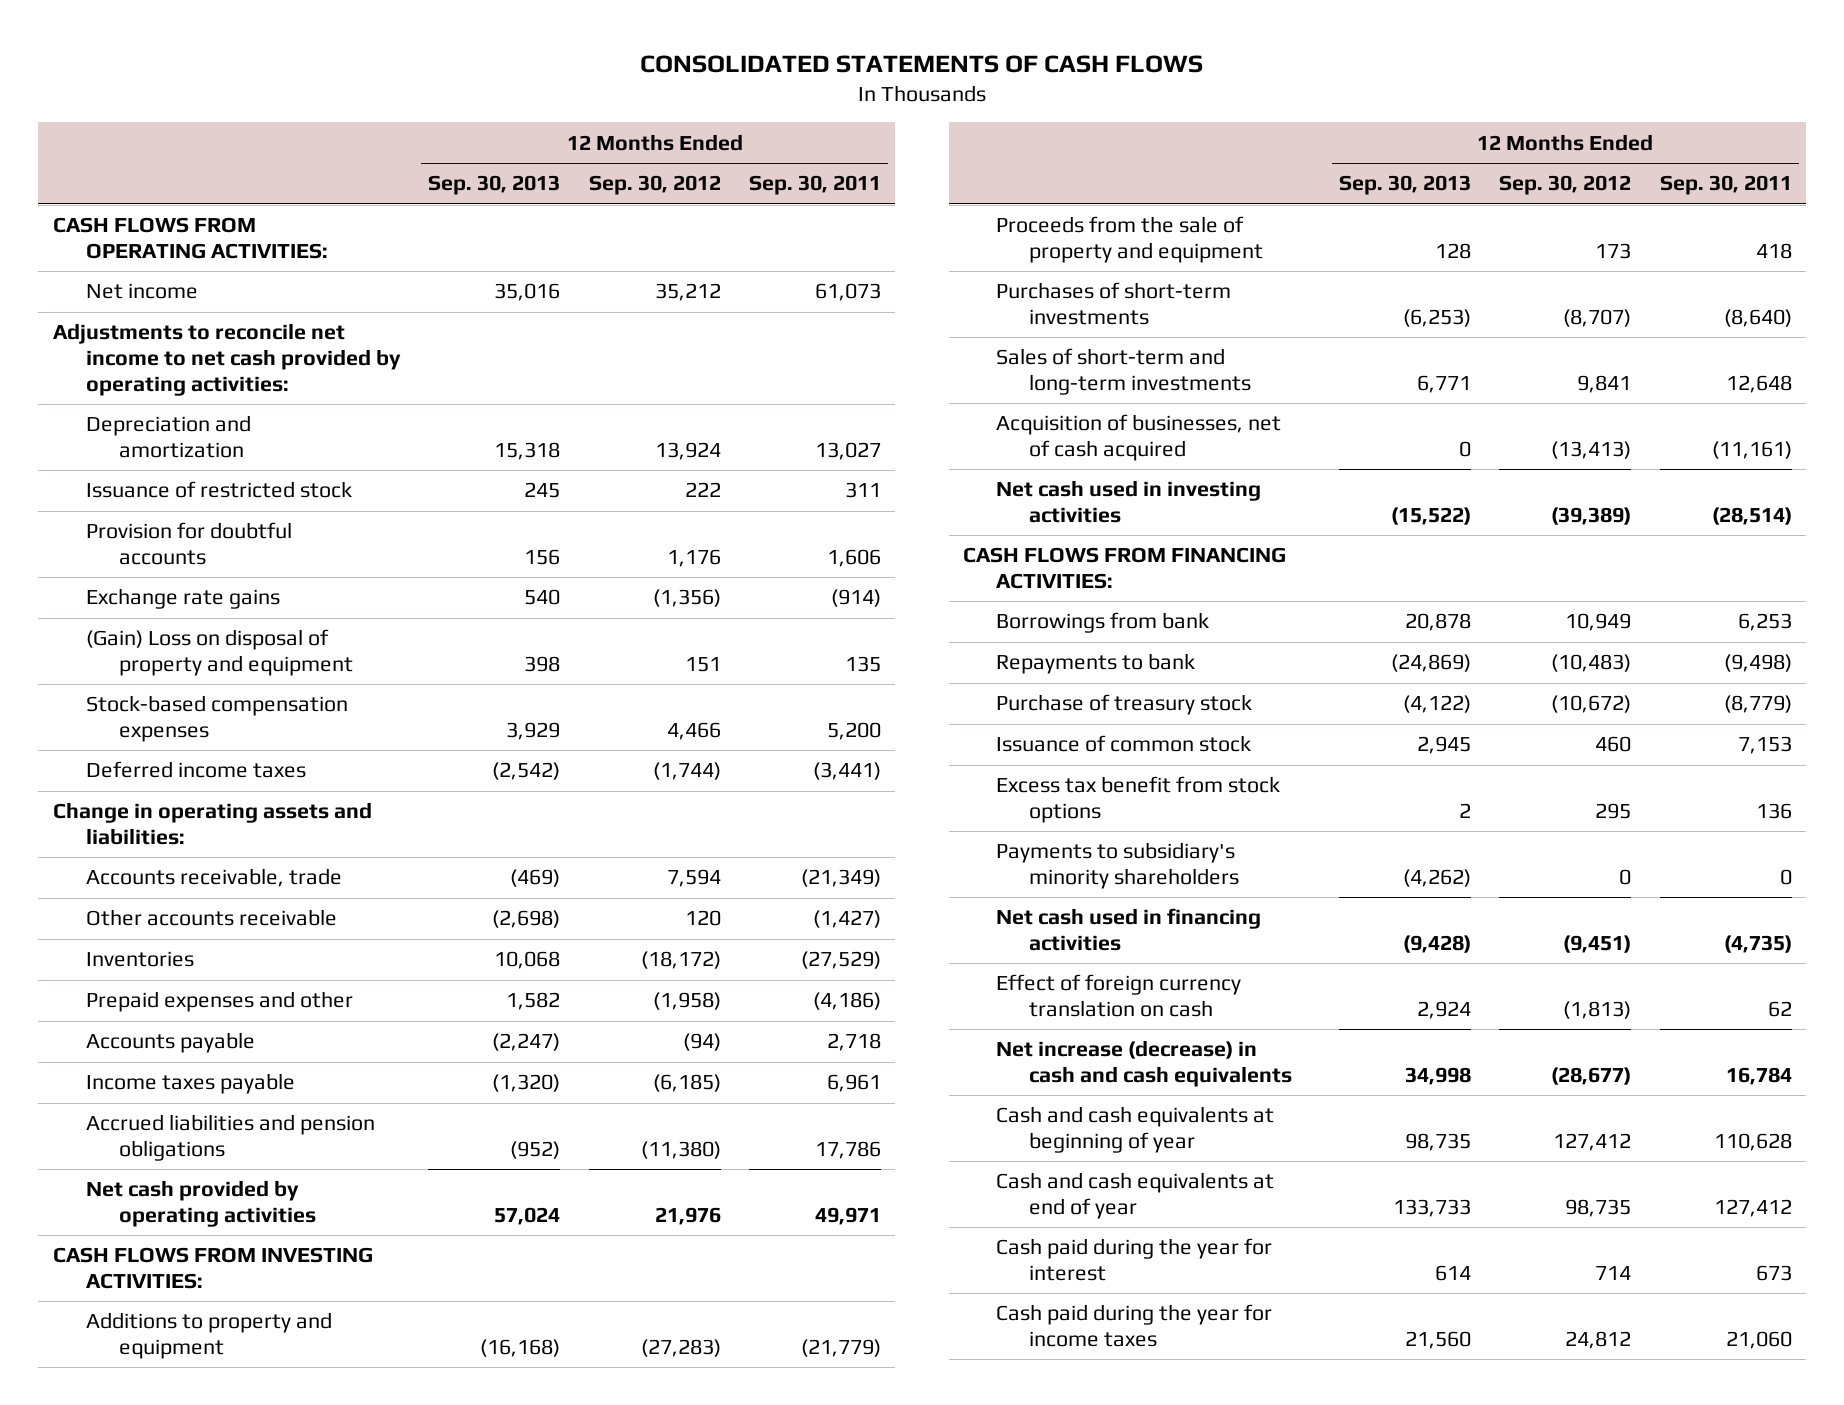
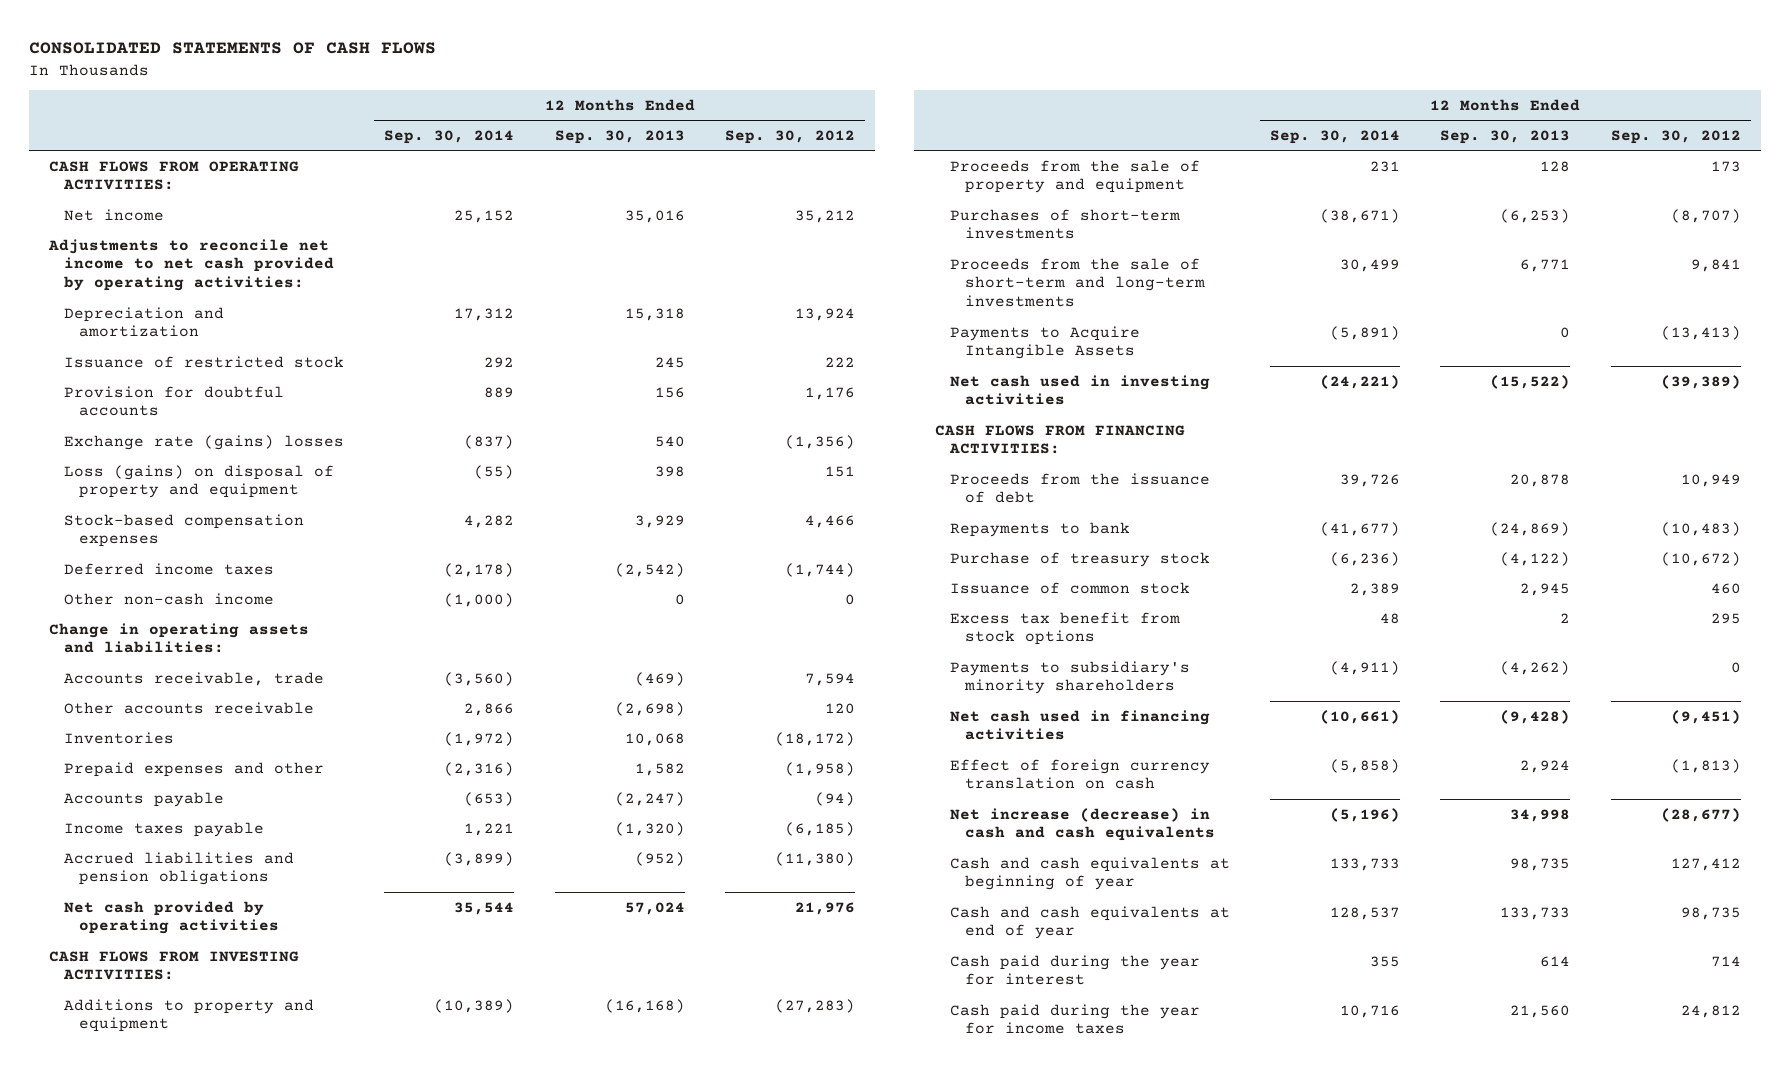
[749,175,882,196] Sep. 30, 2011 -> none
none -> [384,129,515,144] Sep. 30, 2014
[85,588,280,610] Exchange rate gains -> [64,434,345,450] Exchange rate (gains) losses
[85,629,353,677] (Gain) Loss on disposal of property and equipment -> [64,464,335,499] Loss (gains) on disposal of property and equipment
none -> [64,592,275,605] Other non-cash income
[996,348,1252,396] Sales of short-term and long-term investments -> [949,257,1206,308] Proceeds from the sale of short-term and long-term investments
[996,414,1282,462] Acquisition of businesses, net of cash acquired -> [949,325,1140,360] Payments to Acquire Intangible Assets
[996,612,1210,634] Borrowings from bank -> [949,472,1210,504] Proceeds from the issuance of debt

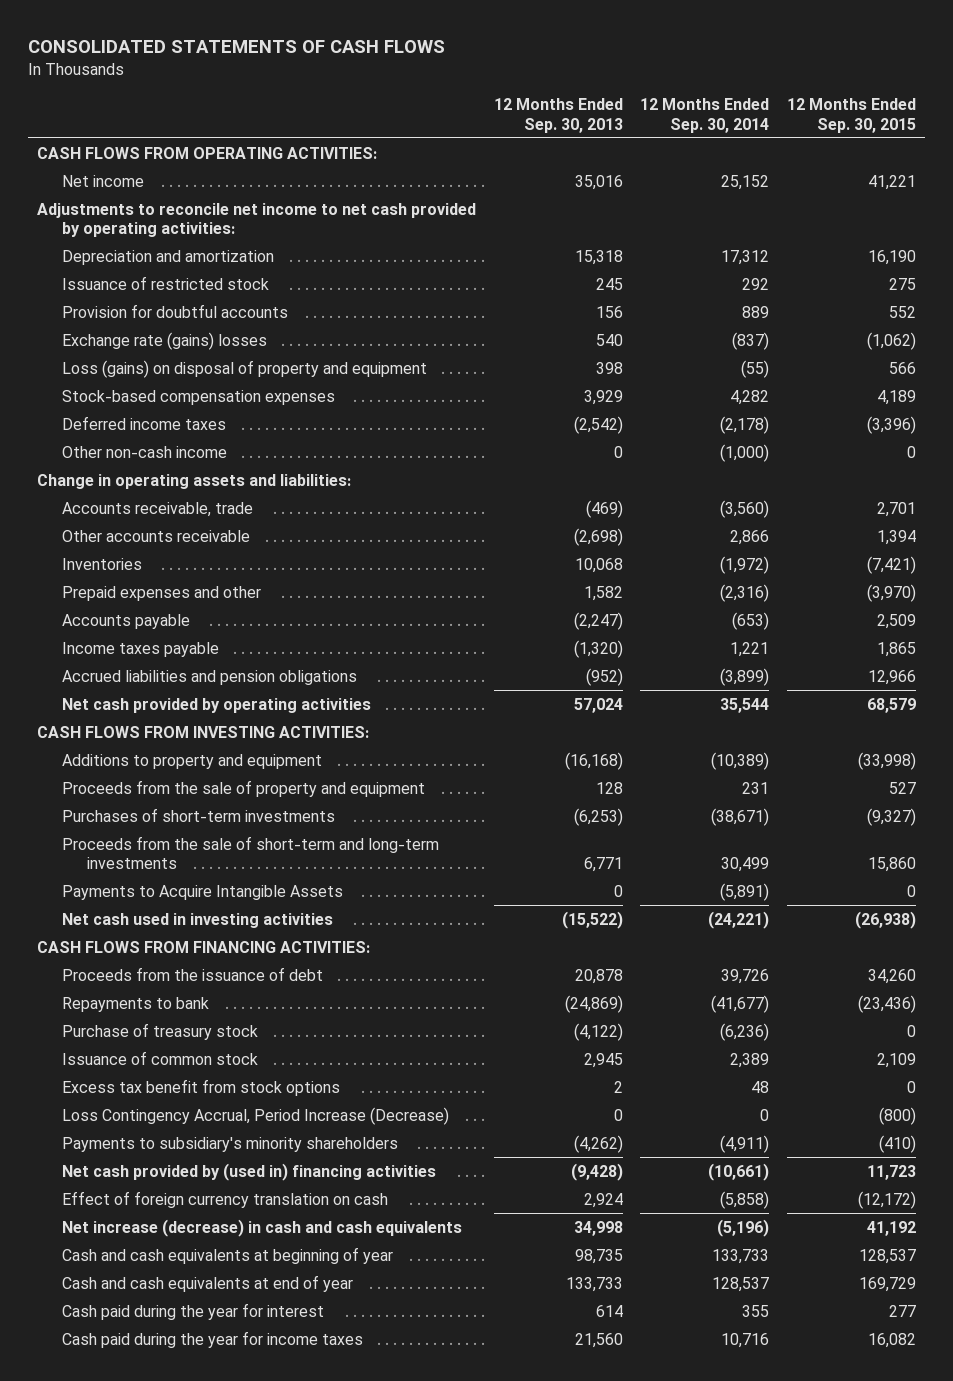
[724,129,855,144] Sep. 30, 2012 -> none
none -> [787,98,917,133] 12 Months Ended Sep. 30, 2015
none -> [61,1106,449,1125] Loss Contingency Accrual, Period Increase (Decrease)
[949,709,1210,741] Net cash used in financing activities -> [61,1162,436,1181] Net cash provided by (used in) financing activities

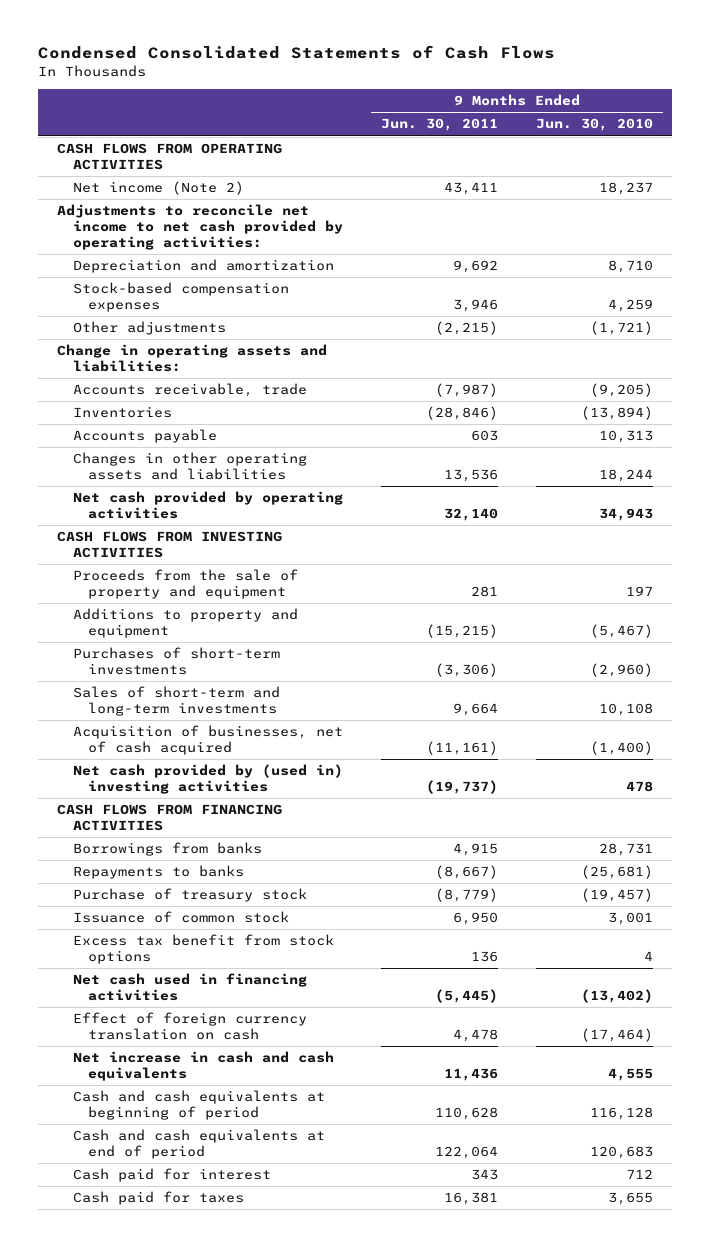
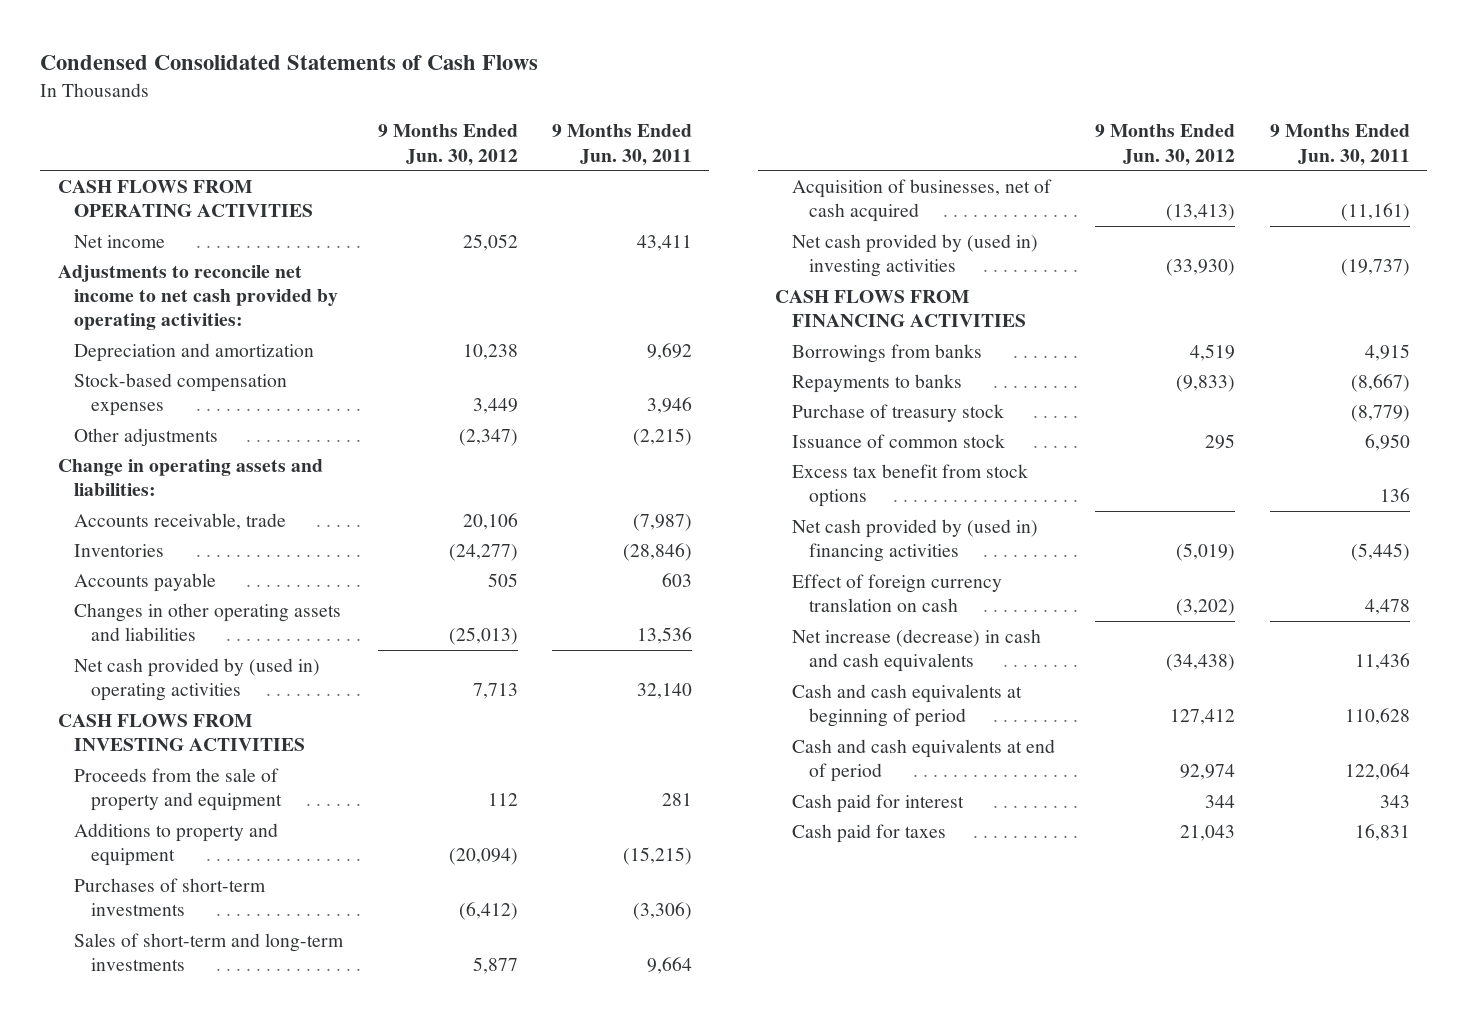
[536,118,654,132] Jun. 30, 2010 -> none
none -> [377,124,518,166] 9 Months Ended Jun. 30, 2012
[72,181,244,196] Net income (Note 2) -> [74,234,166,248] Net income
[72,491,343,520] Net cash provided by operating activities -> [74,657,321,701] Net cash provided by (used in) operating activities
[72,973,307,1002] Net cash used in financing activities -> [791,518,1038,562] Net cash provided by (used in) financing activities
[72,1051,334,1082] Net increase in cash and cash equivalents -> [791,628,1041,672] Net increase (decrease) in cash and cash equivalents
[443,1192,498,1206] 16,381 -> [1354,823,1410,841] 16,831

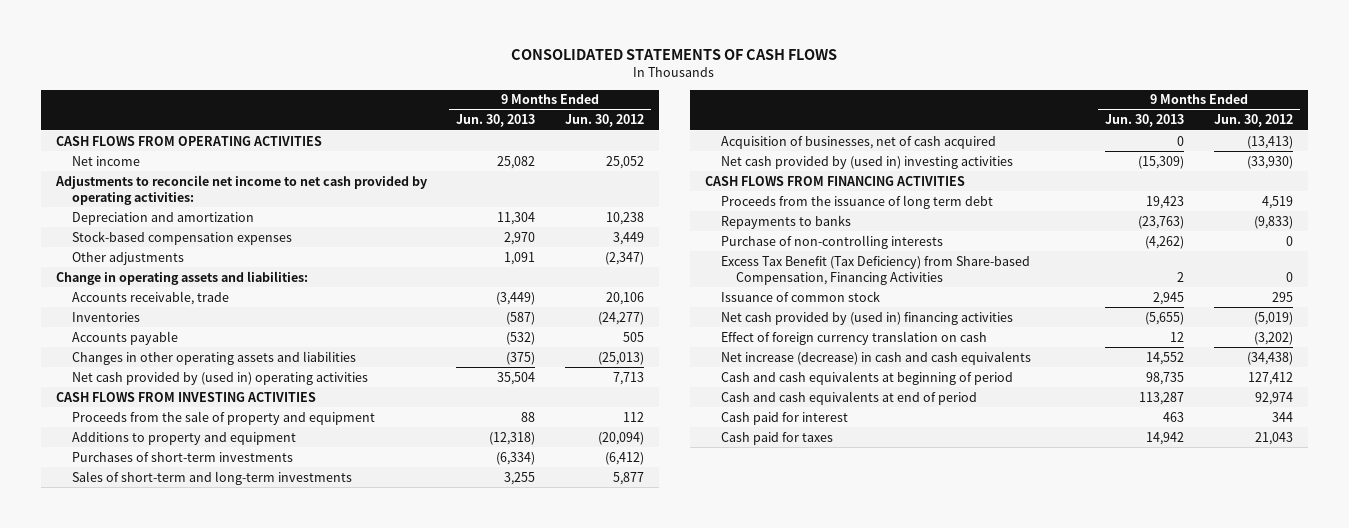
[40,55,539,71] Condensed Consolidated Statements of Cash Flows -> [511,49,838,61] CONSOLIDATED STATEMENTS OF CASH FLOWS
[552,124,693,166] 9 Months Ended Jun. 30, 2011 -> none
none -> [456,114,536,128] Jun. 30, 2013
[791,343,982,363] Borrowings from banks -> [720,194,993,209] Proceeds from the issuance of long term debt
[791,403,1004,422] Purchase of treasury stock -> none
none -> [720,234,943,249] Purchase of non-controlling interests
none -> [720,255,1030,285] Excess Tax Benefit (Tax Deficiency) from Share-based Compensation, Financing Activities
[791,463,1028,507] Excess tax benefit from stock options -> none

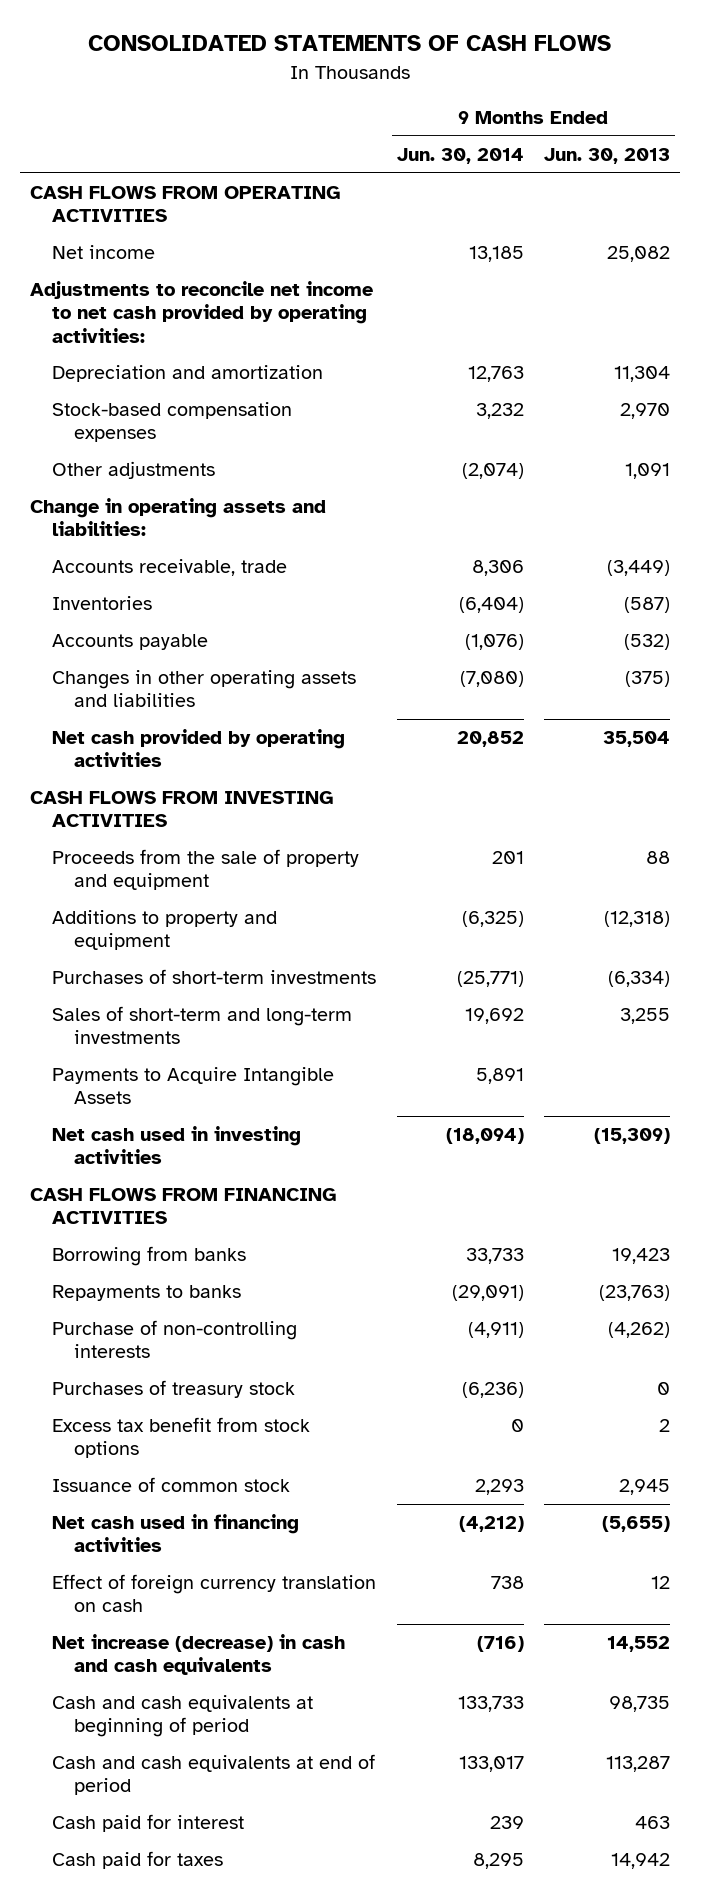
[564,114,644,128] Jun. 30, 2012 -> none
none -> [396,148,524,165] Jun. 30, 2014
[71,371,368,385] Net cash provided by (used in) operating activities -> [52,729,346,768] Net cash provided by operating activities
[720,135,996,149] Acquisition of businesses, net of cash acquired -> none
none -> [52,1067,335,1105] Payments to Acquire Intangible Assets
[720,155,1013,169] Net cash provided by (used in) investing activities -> [52,1126,302,1165] Net cash used in investing activities
[720,194,993,209] Proceeds from the issuance of long term debt -> [52,1246,247,1267] Borrowing from banks
none -> [52,1380,296,1399] Purchases of treasury stock
[720,255,1030,285] Excess Tax Benefit (Tax Deficiency) from Share-based Compensation, Financing Activities -> [52,1417,311,1459] Excess tax benefit from stock options
[720,311,1013,325] Net cash provided by (used in) financing activities -> [52,1514,300,1553] Net cash used in financing activities

